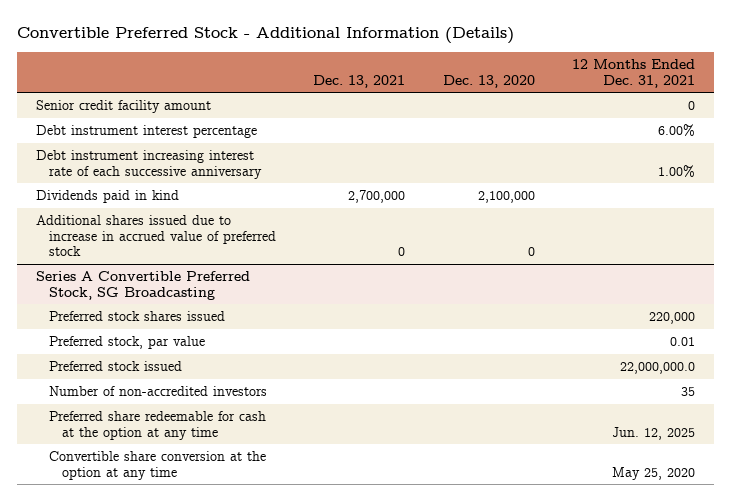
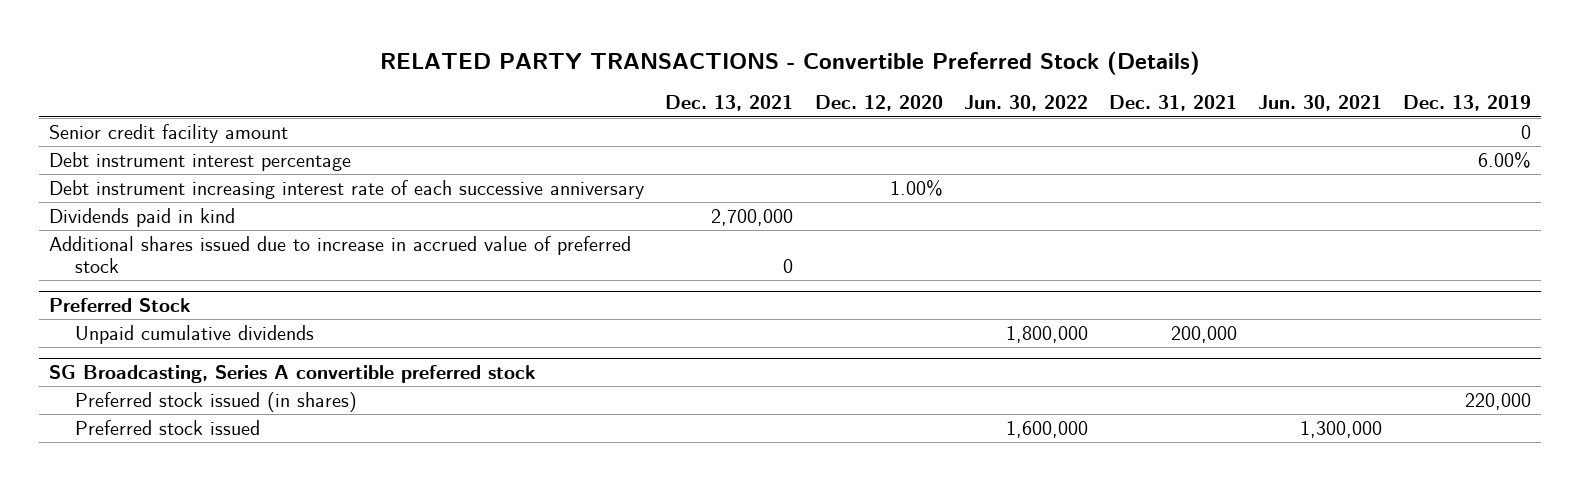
[17,27,515,45] Convertible Preferred Stock - Additional Information (Details) -> [380,51,1201,76] RELATED PARTY TRANSACTIONS - Convertible Preferred Stock (Details)
[442,74,535,88] Dec. 13, 2020 -> none
[572,58,696,88] 12 Months Ended Dec. 31, 2021 -> none
none -> [814,95,943,112] Dec. 12, 2020
none -> [963,95,1088,112] Jun. 30, 2022
none -> [1108,95,1237,112] Dec. 31, 2021
none -> [1257,95,1382,112] Jun. 30, 2021
none -> [1402,95,1531,112] Dec. 13, 2019
[49,336,206,350] Preferred stock, par value -> none
none -> [49,298,192,313] Preferred Stock
none -> [74,324,314,344] Unpaid cumulative dividends
[35,271,250,300] Series A Convertible Preferred Stock, SG Broadcasting -> [49,365,537,384] SG Broadcasting, Series A convertible preferred stock
[49,311,226,322] Preferred stock shares issued -> [74,391,357,412] Preferred stock issued (in shares)
[49,386,268,397] Number of non-accredited investors -> none
[49,411,267,440] Preferred share redeemable for cash at the option at any time -> none
[49,451,267,480] Convertible share conversion at the option at any time -> none

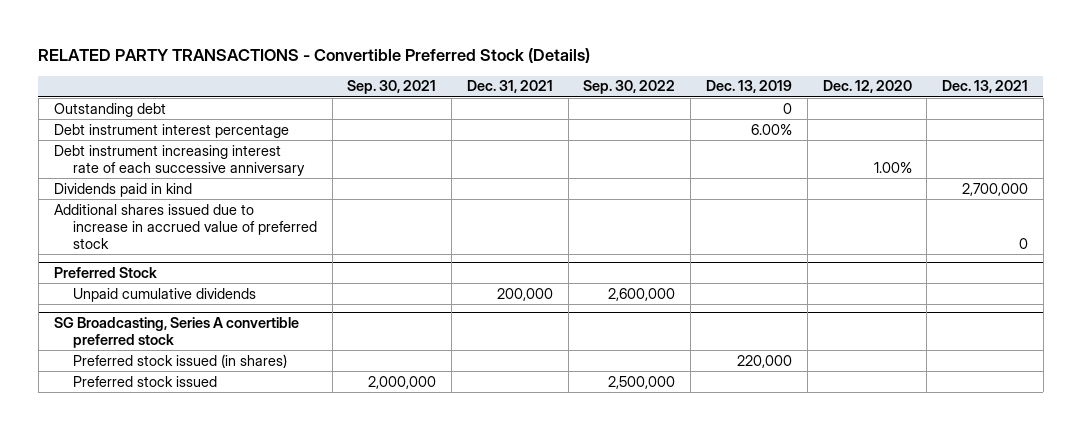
[963,95,1088,112] Jun. 30, 2022 -> none
[1257,95,1382,112] Jun. 30, 2021 -> none
none -> [347,80,437,95] Sep. 30, 2021
none -> [583,80,676,95] Sep. 30, 2022
[49,123,289,143] Senior credit facility amount -> none
none -> [53,102,166,117] Outstanding debt

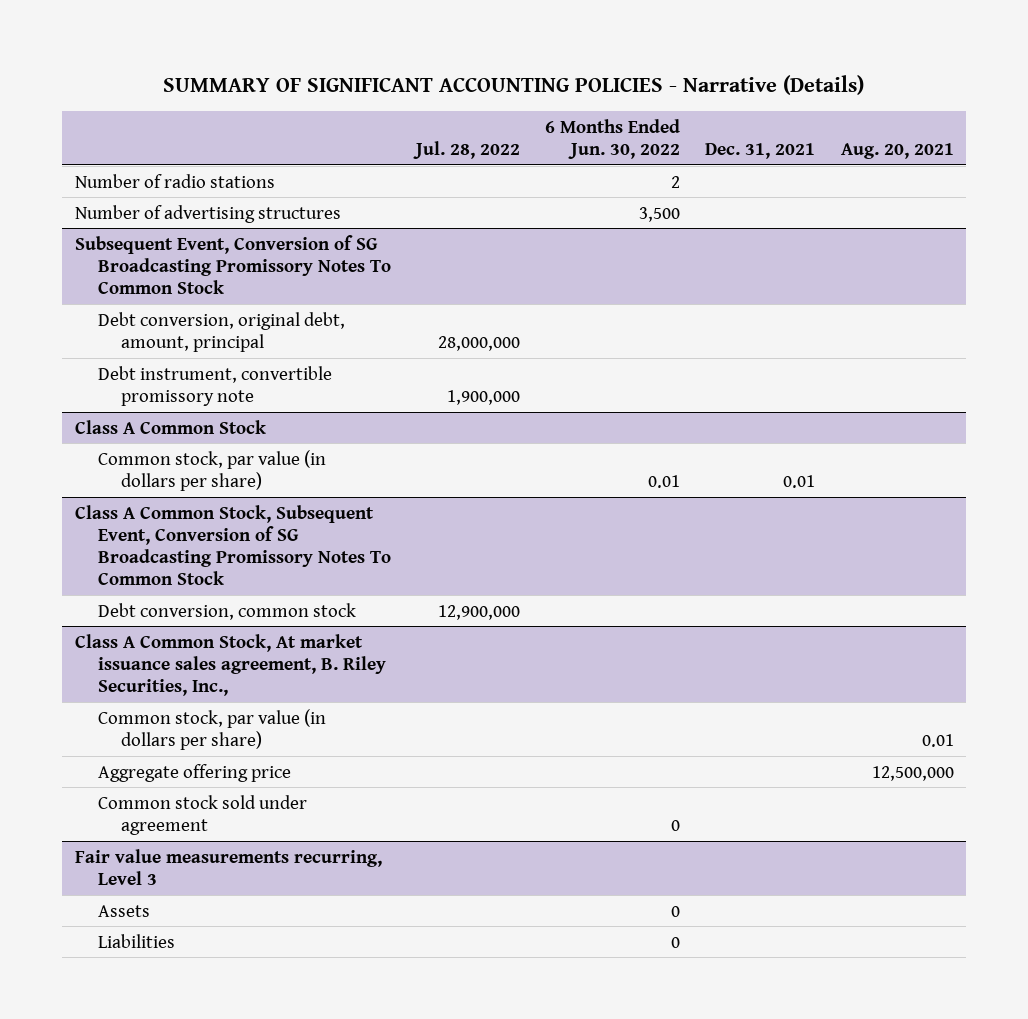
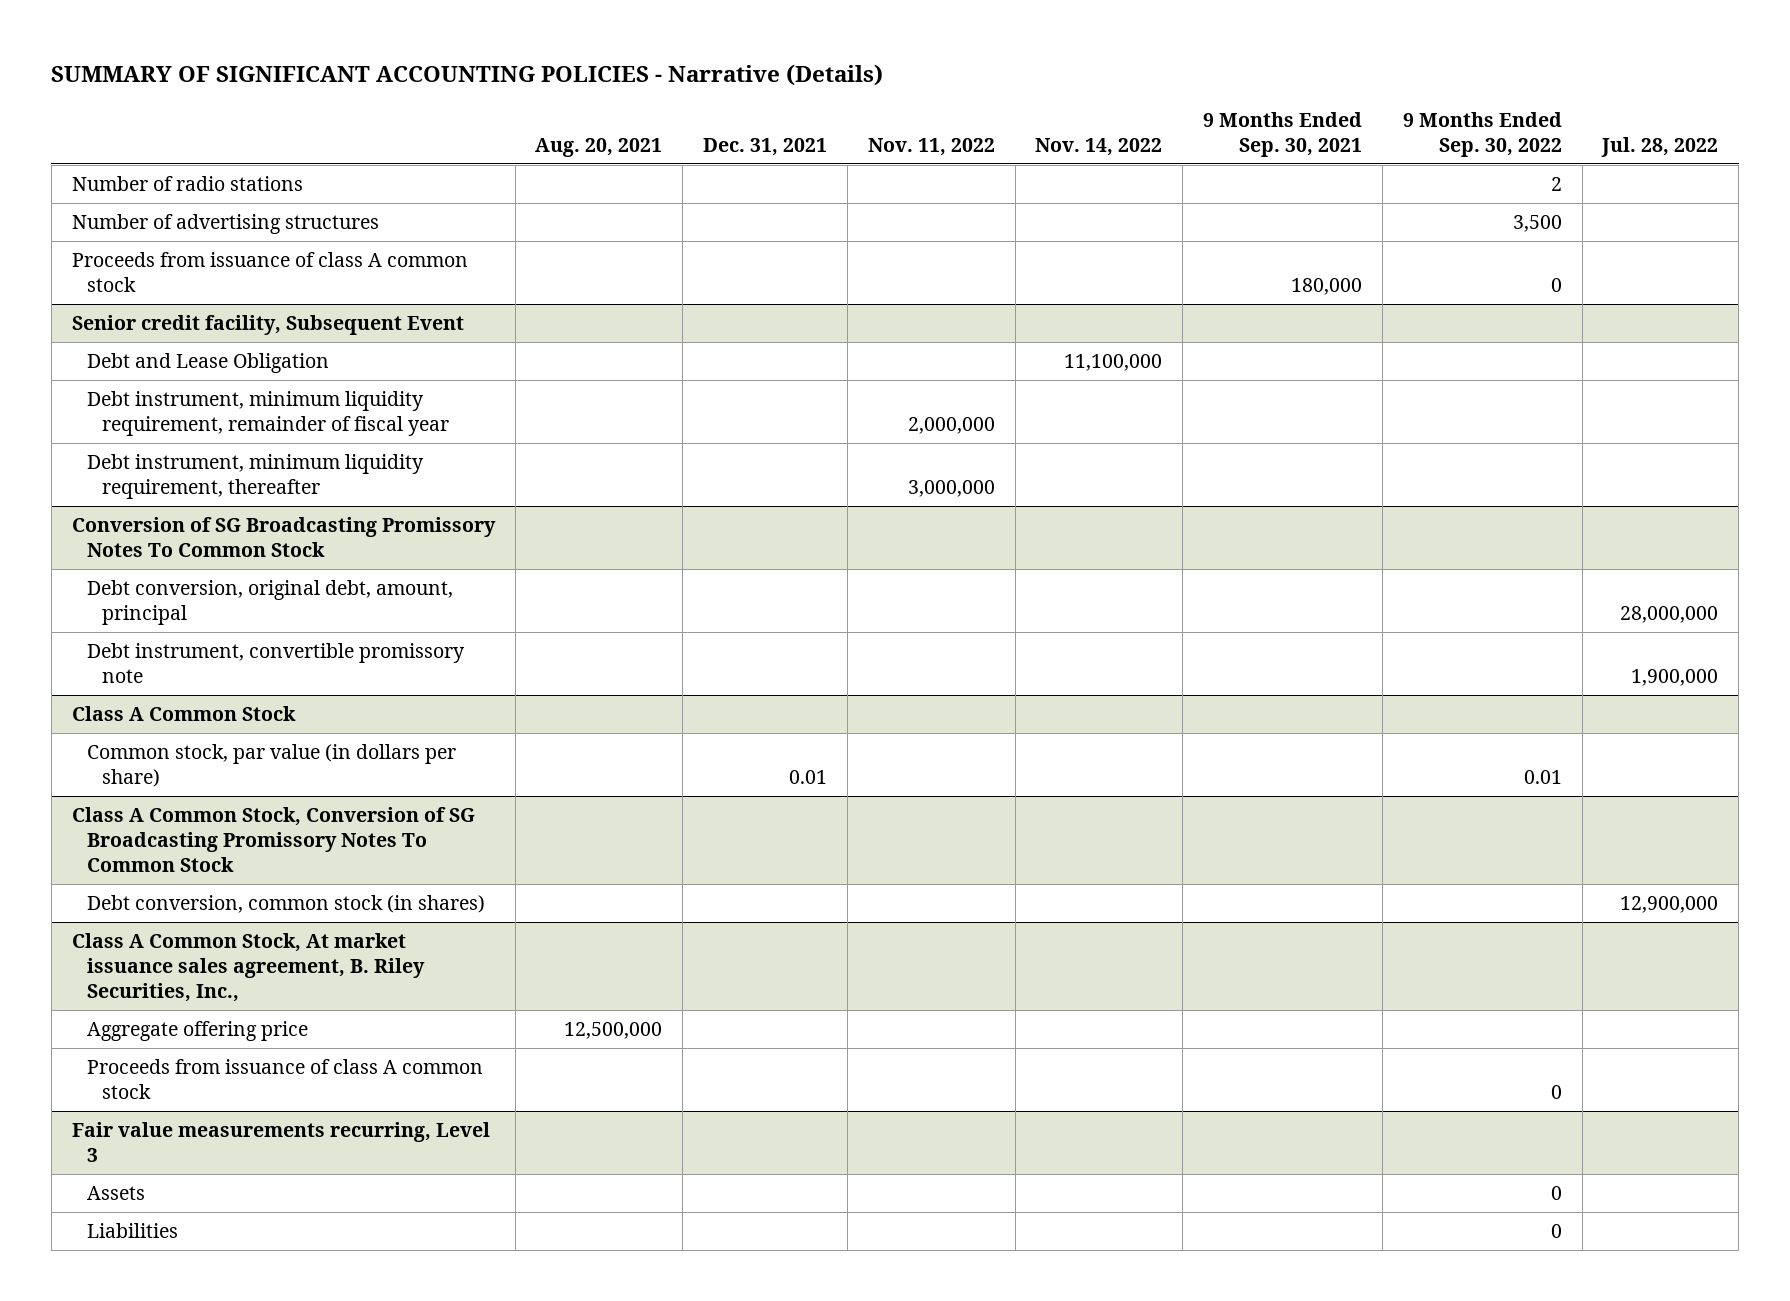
[545,118,681,159] 6 Months Ended Jun. 30, 2022 -> none
none -> [867,138,995,157] Nov. 11, 2022
none -> [1035,138,1163,157] Nov. 14, 2022
none -> [1203,111,1363,158] 9 Months Ended Sep. 30, 2021
none -> [1402,111,1562,158] 9 Months Ended Sep. 30, 2022
none -> [71,251,468,292] Proceeds from issuance of class A common stock
none -> [71,314,464,335] Senior credit facility, Subsequent Event
none -> [86,352,329,373] Debt and Lease Obligation
none -> [86,390,449,436] Debt instrument, minimum liquidity requirement, remainder of fiscal year
none -> [86,453,424,499] Debt instrument, minimum liquidity requirement, thereafter
[74,234,391,295] Subsequent Event, Conversion of SG Broadcasting Promissory Notes To Common Stock -> [71,516,496,557] Conversion of SG Broadcasting Promissory Notes To Common Stock
[74,504,391,586] Class A Common Stock, Subsequent Event, Conversion of SG Broadcasting Promissory Notes To Common Stock -> [71,806,475,873] Class A Common Stock, Conversion of SG Broadcasting Promissory Notes To Common Stock
[97,602,356,620] Debt conversion, common stock -> [86,894,485,913] Debt conversion, common stock (in shares)
[97,708,326,750] Common stock, par value (in dollars per share) -> none
[97,794,307,835] Common stock sold under agreement -> [86,1058,483,1099] Proceeds from issuance of class A common stock

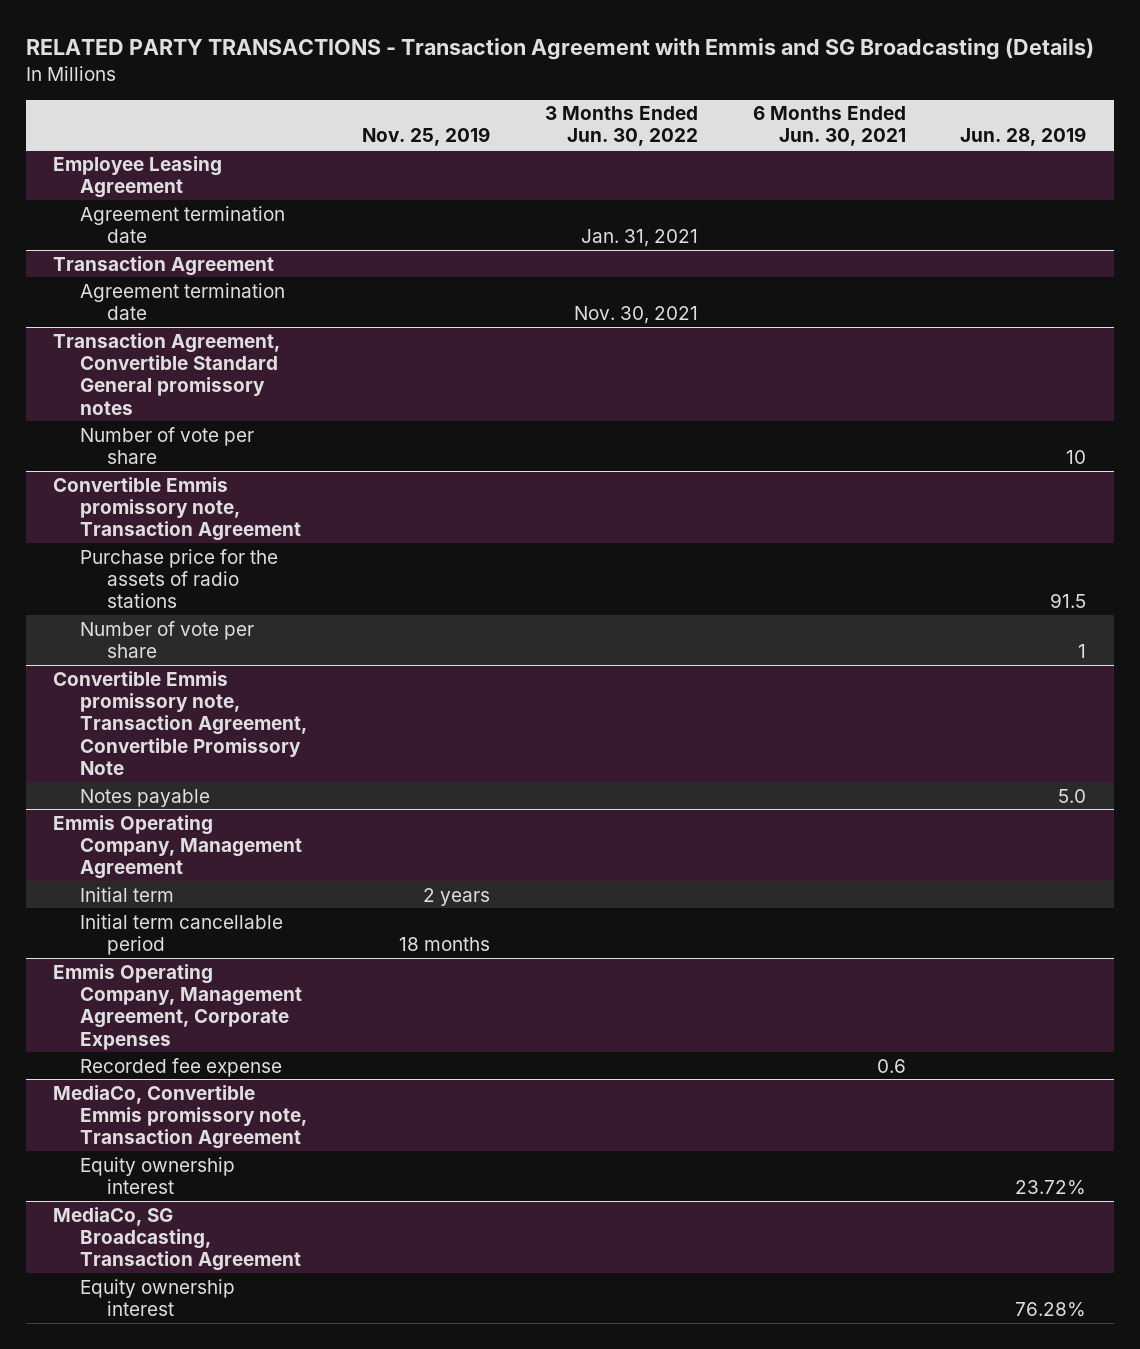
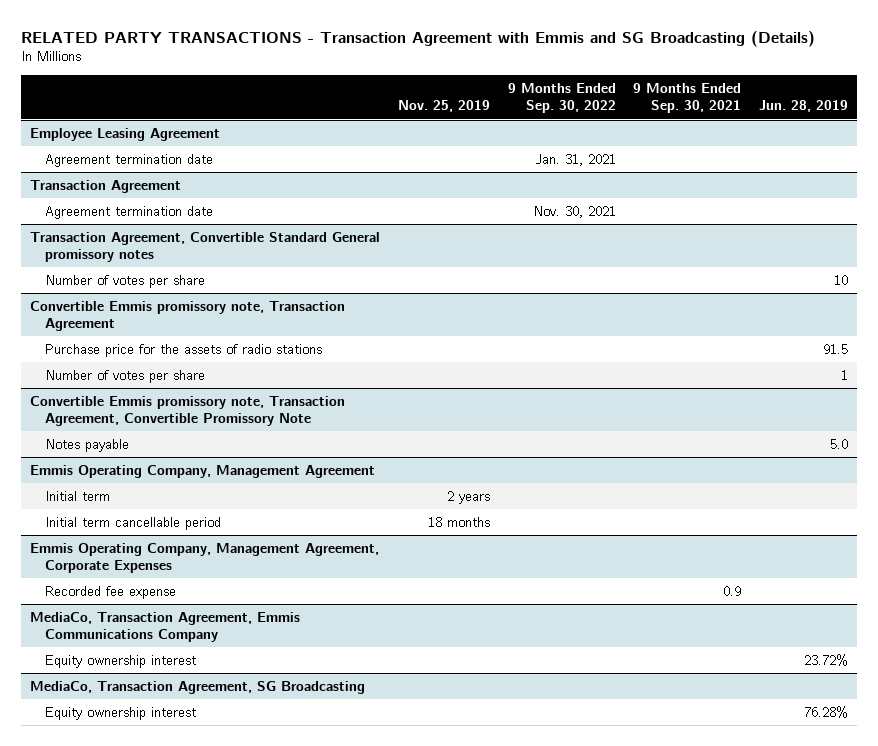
[544,106,698,147] 3 Months Ended Jun. 30, 2022 -> none
[752,106,906,147] 6 Months Ended Jun. 30, 2021 -> none
none -> [507,83,616,114] 9 Months Ended Sep. 30, 2022
none -> [633,83,742,114] 9 Months Ended Sep. 30, 2021
[80,426,255,464] Number of vote per share -> [45,274,206,288] Number of votes per share
[80,620,255,658] Number of vote per share -> [45,369,206,383] Number of votes per share
[53,1084,308,1150] MediaCo, Convertible Emmis promissory note, Transaction Agreement -> [29,611,300,643] MediaCo, Transaction Agreement, Emmis Communications Company
[53,1206,302,1272] MediaCo, SG Broadcasting, Transaction Agreement -> [29,680,365,694] MediaCo, Transaction Agreement, SG Broadcasting

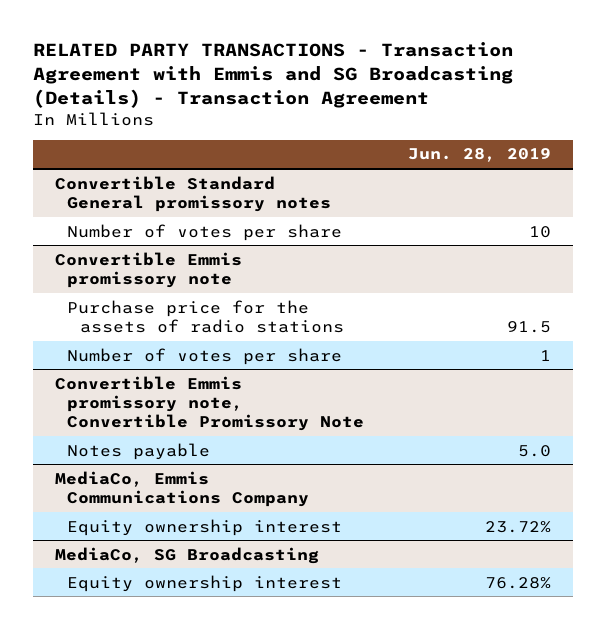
[20,30,815,47] RELATED PARTY TRANSACTIONS - Transaction Agreement with Emmis and SG Broadcasting (Details) -> [32,42,513,108] RELATED PARTY TRANSACTIONS - Transaction Agreement with Emmis and SG Broadcasting (Details) - Transaction Agreement
[397,100,490,113] Nov. 25, 2019 -> none
[507,83,616,114] 9 Months Ended Sep. 30, 2022 -> none
[633,83,742,114] 9 Months Ended Sep. 30, 2021 -> none
[29,127,220,141] Employee Leasing Agreement -> none
[45,153,214,167] Agreement termination date -> none
[45,205,214,219] Agreement termination date -> none
[29,231,380,263] Transaction Agreement, Convertible Standard General promissory notes -> none
[45,274,206,288] Number of votes per share -> none
[29,179,181,193] Transaction Agreement -> [54,175,332,213] Convertible Standard General promissory notes
none -> [67,223,343,241] Number of votes per share
[29,300,345,332] Convertible Emmis promissory note, Transaction Agreement -> [54,251,242,289] Convertible Emmis promissory note
[29,395,345,427] Convertible Emmis promissory note, Transaction Agreement, Convertible Promissory Note -> [54,375,365,432] Convertible Emmis promissory note, Convertible Promissory Note
[29,464,375,478] Emmis Operating Company, Management Agreement -> none
[45,490,111,501] Initial term -> none
[45,516,222,530] Initial term cancellable period -> none
[29,542,379,574] Emmis Operating Company, Management Agreement, Corporate Expenses -> none
[45,585,177,599] Recorded fee expense -> none
[29,611,300,643] MediaCo, Transaction Agreement, Emmis Communications Company -> [54,470,310,508] MediaCo, Emmis Communications Company
[29,680,365,694] MediaCo, Transaction Agreement, SG Broadcasting -> [54,546,319,564] MediaCo, SG Broadcasting

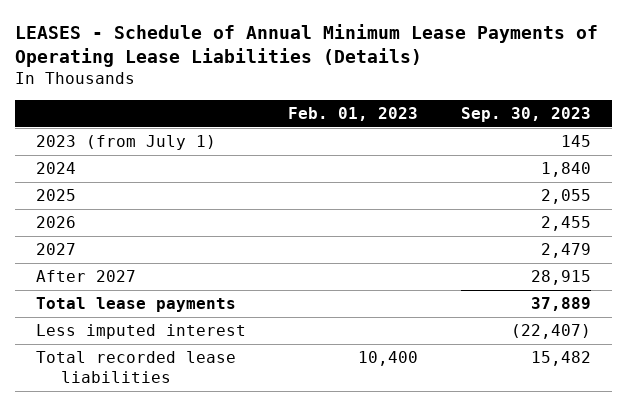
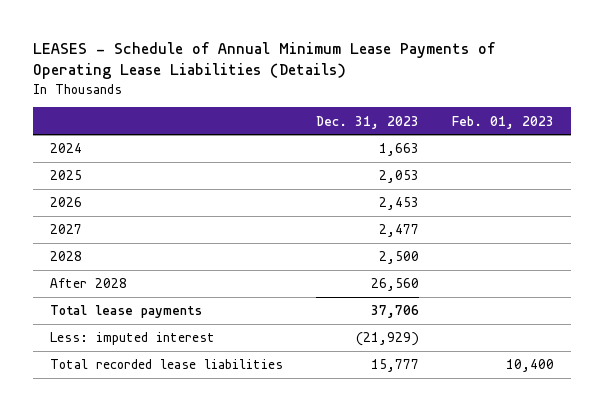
[460,106,591,122] Sep. 30, 2023 -> none
none -> [315,115,419,129] Dec. 31, 2023
[36,135,217,151] 2023 (from July 1) -> none
[36,270,137,283] After 2027 -> none
none -> [49,251,82,262] 2028
none -> [49,278,127,289] After 2028
[36,324,247,340] Less imputed interest -> [49,332,215,346] Less: imputed interest

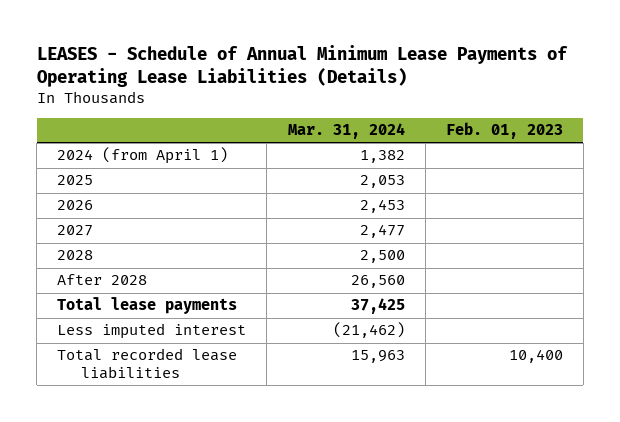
[315,115,419,129] Dec. 31, 2023 -> none
none -> [287,123,405,140] Mar. 31, 2024
[49,143,82,154] 2024 -> none
none -> [57,147,229,165] 2024 (from April 1)
[49,332,215,346] Less: imputed interest -> [57,323,247,340] Less imputed interest

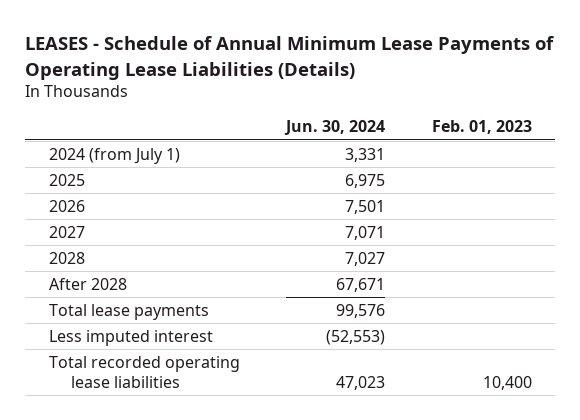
[287,123,405,140] Mar. 31, 2024 -> none
none -> [284,120,386,136] Jun. 30, 2024
[57,147,229,165] 2024 (from April 1) -> [48,147,180,164] 2024 (from July 1)
[57,348,238,380] Total recorded lease liabilities -> [48,355,240,388] Total recorded operating lease liabilities

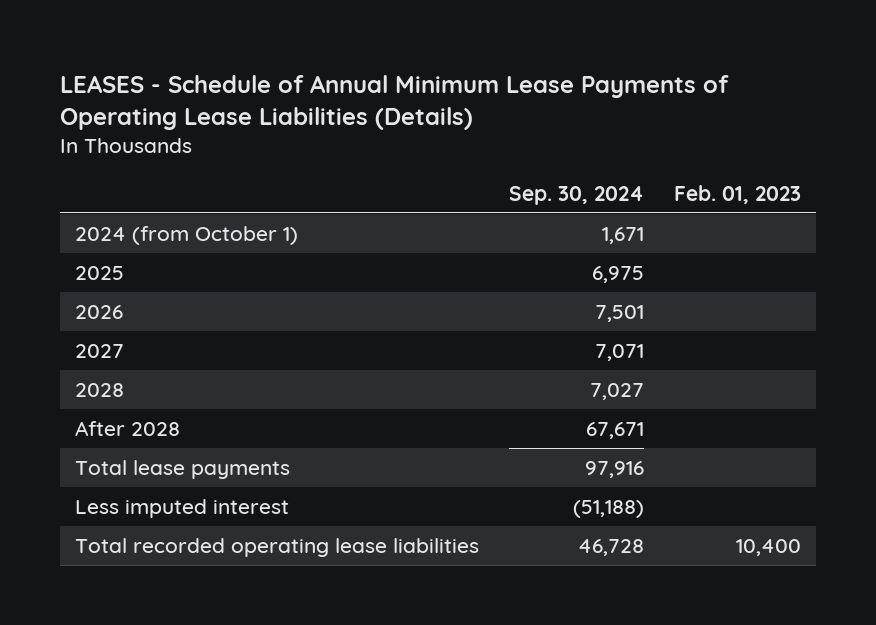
[284,120,386,136] Jun. 30, 2024 -> none
none -> [509,186,645,206] Sep. 30, 2024
[48,147,180,164] 2024 (from July 1) -> [75,225,299,245] 2024 (from October 1)

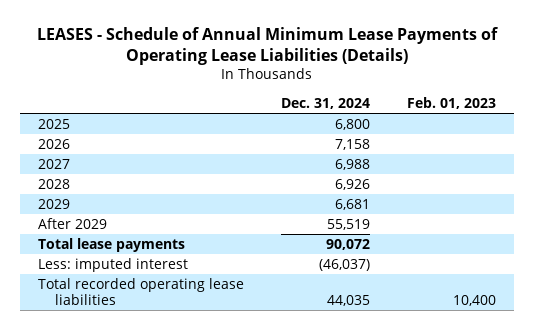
[509,186,645,206] Sep. 30, 2024 -> none
none -> [280,97,370,109] Dec. 31, 2024
[75,225,299,245] 2024 (from October 1) -> none
[75,420,181,436] After 2028 -> none
none -> [37,198,70,209] 2029
none -> [37,217,107,229] After 2029
[75,498,290,518] Less imputed interest -> [37,257,188,272] Less: imputed interest

